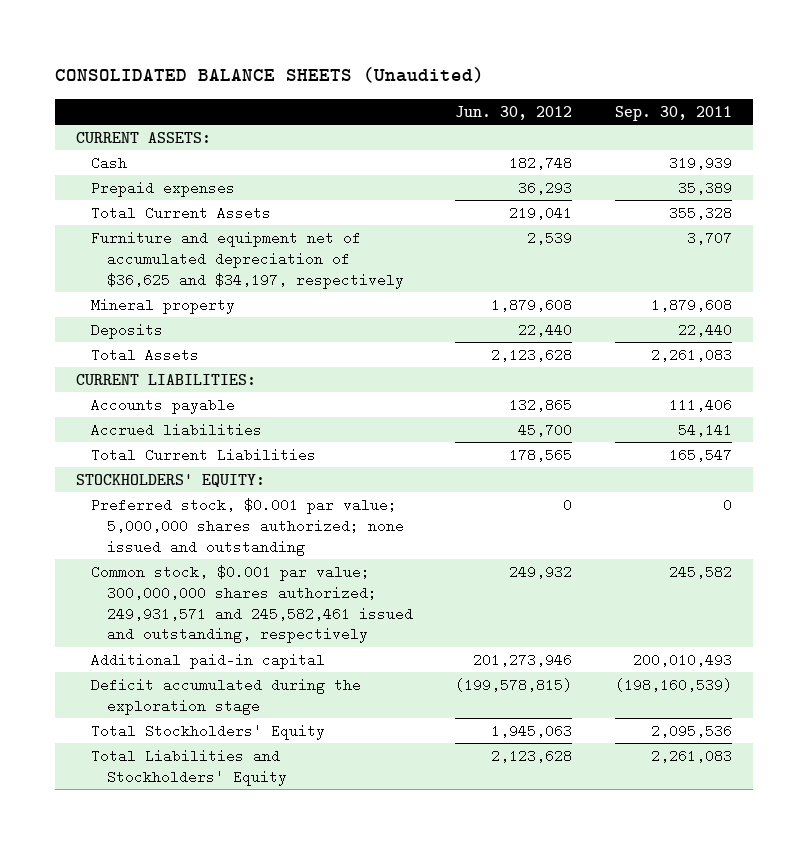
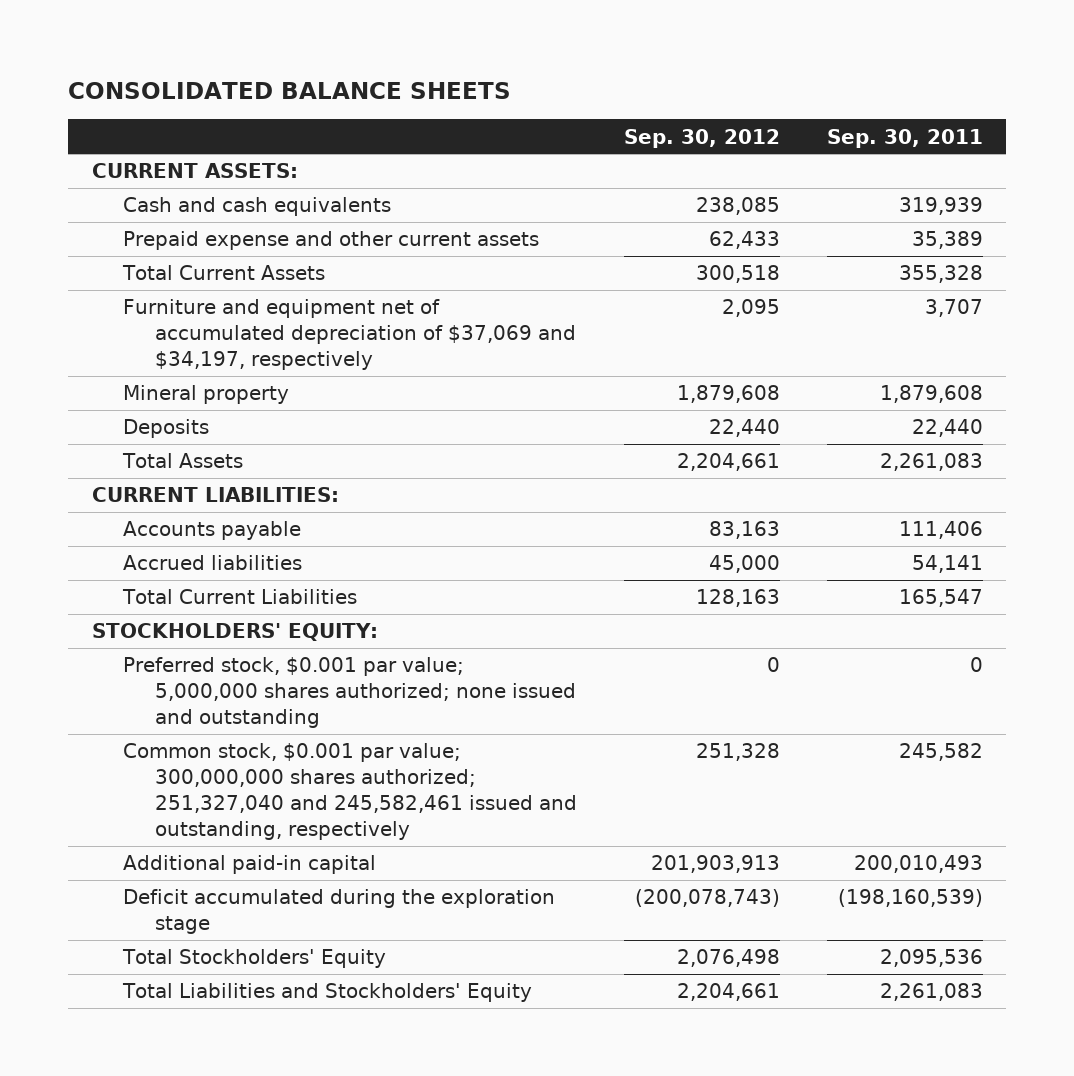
[54,67,484,84] CONSOLIDATED BALANCE SHEETS (Unaudited) -> [68,82,512,100] CONSOLIDATED BALANCE SHEETS
[455,105,573,120] Jun. 30, 2012 -> none
none -> [623,128,780,148] Sep. 30, 2012
[91,155,128,170] Cash -> [123,197,392,217] Cash and cash equivalents
[91,180,236,197] Prepaid expenses -> [123,231,540,251] Prepaid expense and other current assets
[91,230,404,289] Furniture and equipment net of accumulated depreciation of $36,625 and $34,197, respectively -> [123,299,576,371] Furniture and equipment net of accumulated depreciation of $37,069 and $34,197, respectively
[91,564,413,644] Common stock, $0.001 par value; 300,000,000 shares authorized; 249,931,571 and 245,582,461 issued and outstanding, respectively -> [123,743,577,841] Common stock, $0.001 par value; 300,000,000 shares authorized; 251,327,040 and 245,582,461 issued and outstanding, respectively

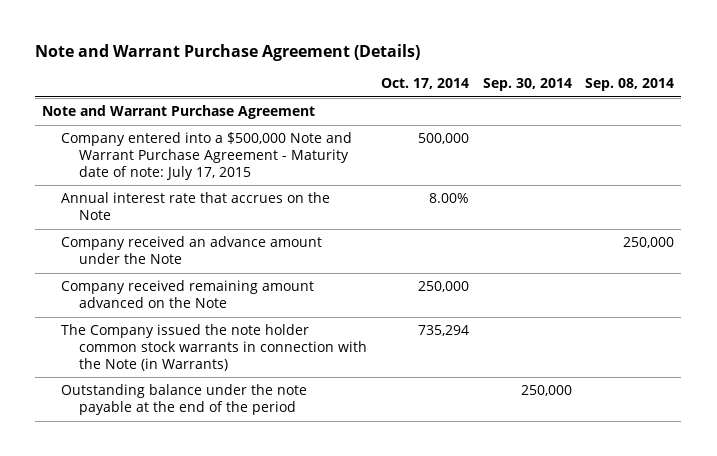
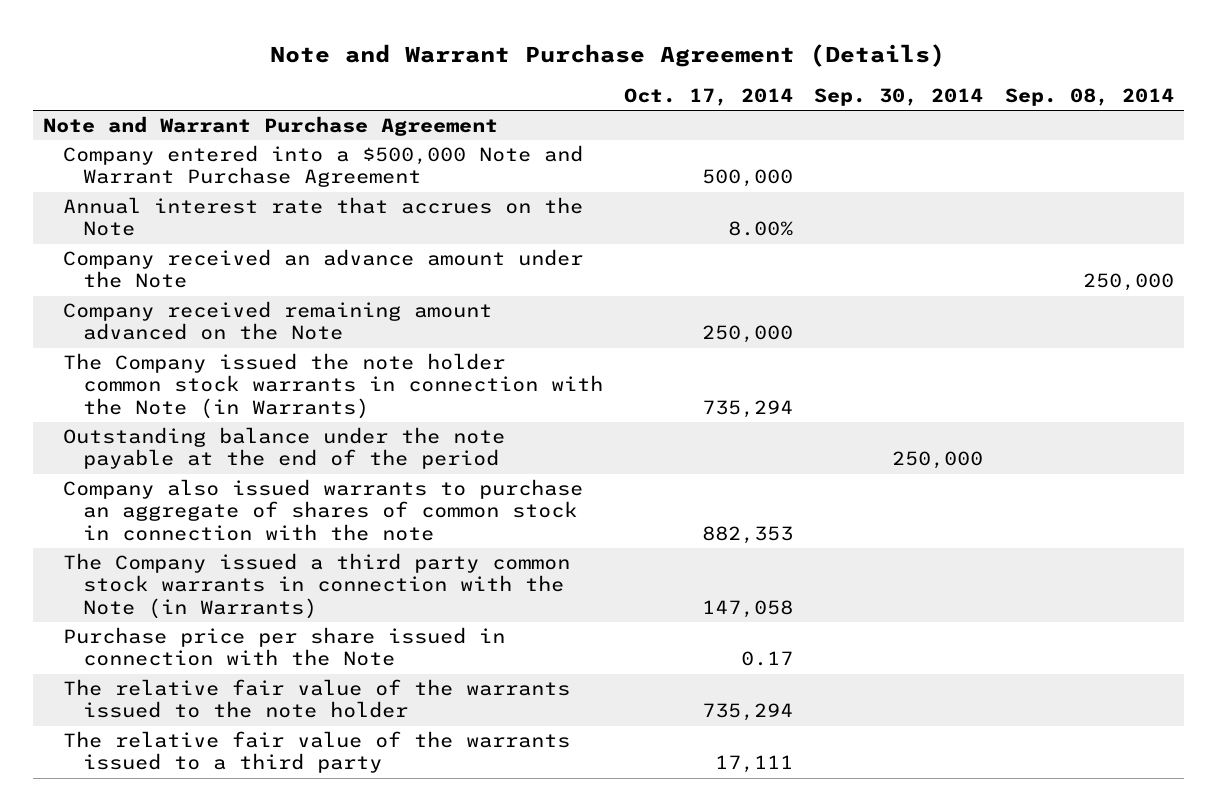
[60,132,352,181] Company entered into a $500,000 Note and Warrant Purchase Agreement - Maturity date of note: July 17, 2015 -> [63,145,584,188] Company entered into a $500,000 Note and Warrant Purchase Agreement
none -> [63,479,584,541] Company also issued warrants to purchase an aggregate of shares of common stock in connection with the note
none -> [63,553,571,619] The Company issued a third party common stock warrants in connection with the Note (in Warrants)
none -> [63,627,506,667] Purchase price per share issued in connection with the Note
none -> [63,679,571,719] The relative fair value of the warrants issued to the note holder
none -> [63,731,571,774] The relative fair value of the warrants issued to a third party

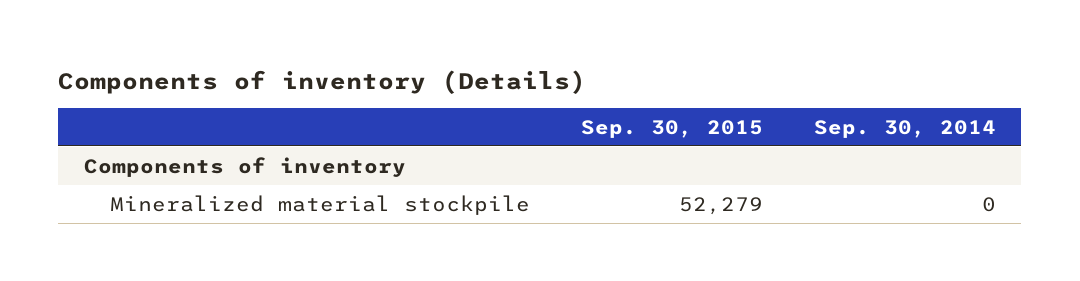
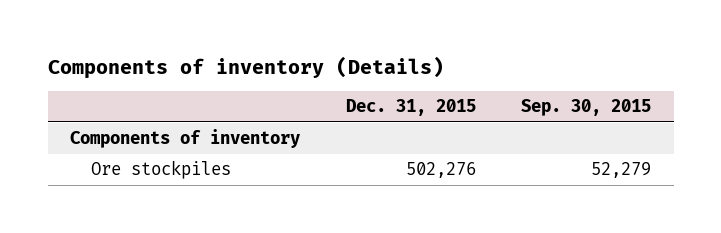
[813,119,996,138] Sep. 30, 2014 -> none
none -> [345,98,476,116] Dec. 31, 2015
[109,194,530,215] Mineralized material stockpile -> [90,160,231,180] Ore stockpiles

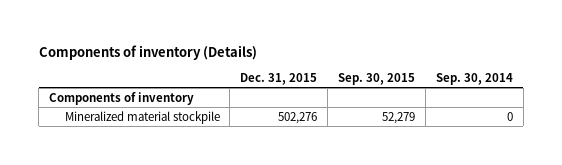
none -> [435,72,513,85] Sep. 30, 2014
[90,160,231,180] Ore stockpiles -> [64,110,220,124] Mineralized material stockpile

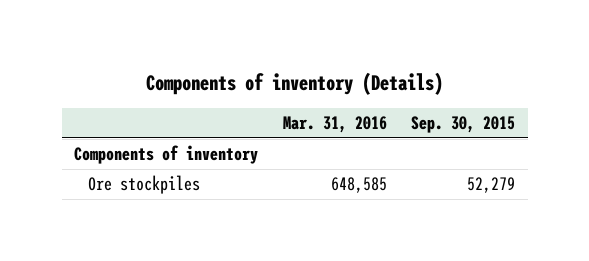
[240,72,318,85] Dec. 31, 2015 -> none
[435,72,513,85] Sep. 30, 2014 -> none
none -> [282,116,387,134] Mar. 31, 2016
[64,110,220,124] Mineralized material stockpile -> [87,175,200,195] Ore stockpiles

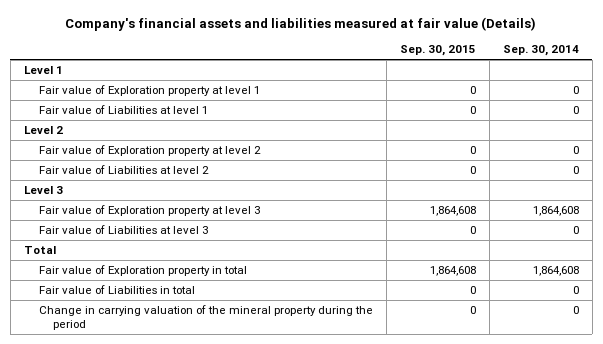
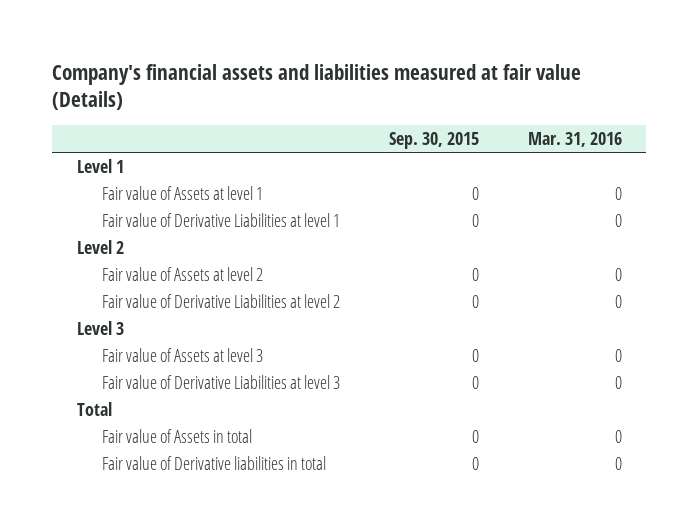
[502,45,579,57] Sep. 30, 2014 -> none
none -> [527,132,622,148] Mar. 31, 2016
[38,84,260,96] Fair value of Exploration property at level 1 -> [101,185,263,200] Fair value of Assets at level 1
[38,104,208,114] Fair value of Liabilities at level 1 -> [101,212,340,227] Fair value of Derivative Liabilities at level 1
[38,144,261,156] Fair value of Exploration property at level 2 -> [101,266,263,281] Fair value of Assets at level 2
[38,164,209,174] Fair value of Liabilities at level 2 -> [101,293,340,308] Fair value of Derivative Liabilities at level 2
[38,204,260,216] Fair value of Exploration property at level 3 -> [101,347,263,362] Fair value of Assets at level 3
[429,205,476,216] 1,864,608 -> [471,348,479,362] 0
[38,224,208,234] Fair value of Liabilities at level 3 -> [101,374,340,389] Fair value of Derivative Liabilities at level 3
[38,304,373,331] Change in carrying valuation of the mineral property during the period -> none
[38,264,247,276] Fair value of Exploration property in total -> [101,428,252,443] Fair value of Assets in total
[429,265,476,276] 1,864,608 -> [471,429,479,443] 0
[38,284,195,294] Fair value of Liabilities in total -> [101,455,326,470] Fair value of Derivative liabilities in total

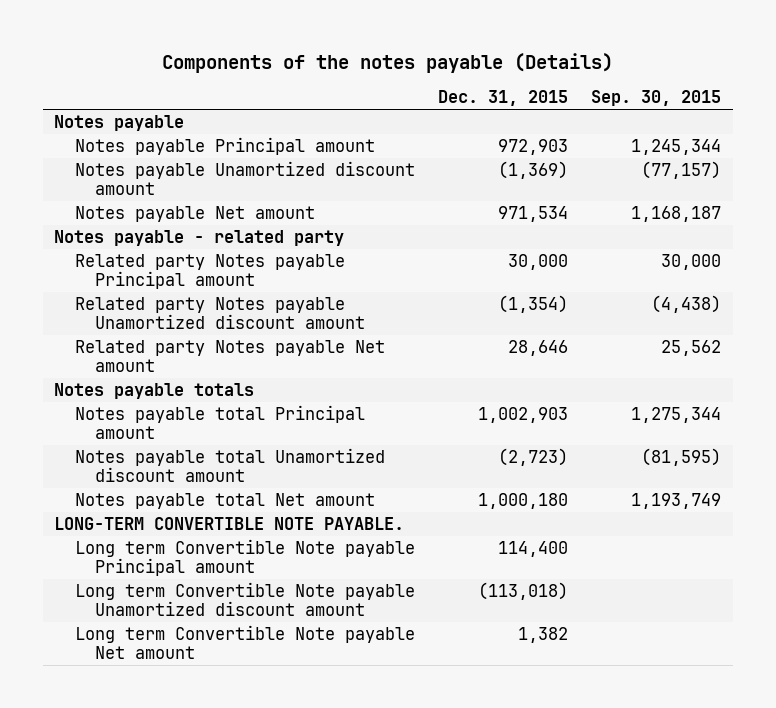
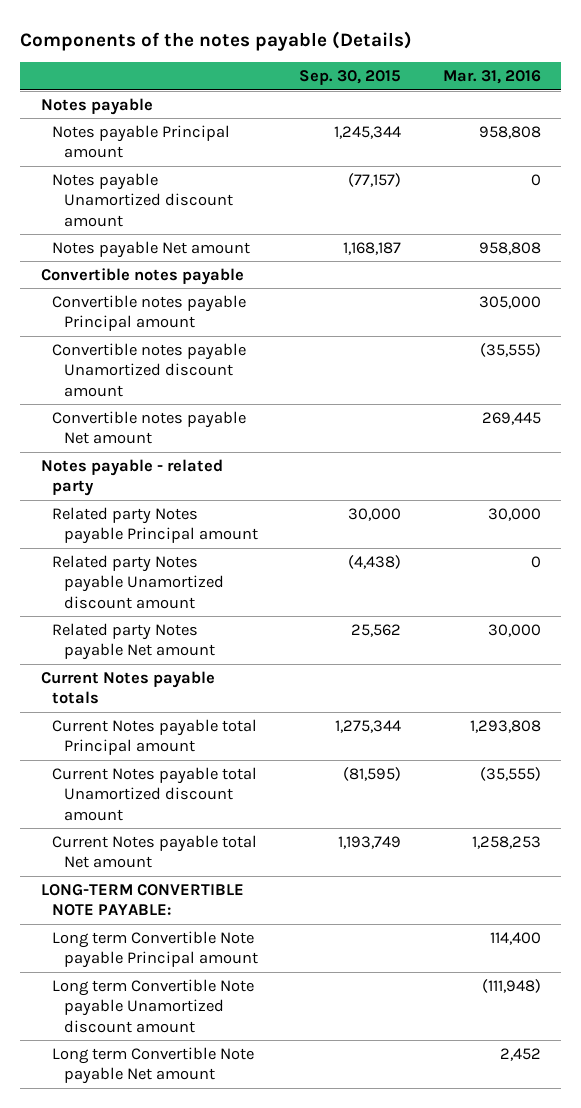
[437,90,568,107] Dec. 31, 2015 -> none
none -> [442,70,541,85] Mar. 31, 2016
none -> [40,267,244,285] Convertible notes payable
none -> [52,294,247,332] Convertible notes payable Principal amount
none -> [52,342,247,397] Convertible notes payable Unamortized discount amount
none -> [52,410,247,445] Convertible notes payable Net amount
[54,382,255,399] Notes payable totals -> [40,670,215,705] Current Notes payable totals
[74,404,365,440] Notes payable total Principal amount -> [52,718,258,756] Current Notes payable total Principal amount
[74,447,385,483] Notes payable total Unamortized discount amount -> [52,766,258,821] Current Notes payable total Unamortized discount amount
[74,492,375,509] Notes payable total Net amount -> [52,834,258,869] Current Notes payable total Net amount
[54,516,405,530] LONG-TERM CONVERTIBLE NOTE PAYABLE. -> [40,883,244,917] LONG-TERM CONVERTIBLE NOTE PAYABLE:

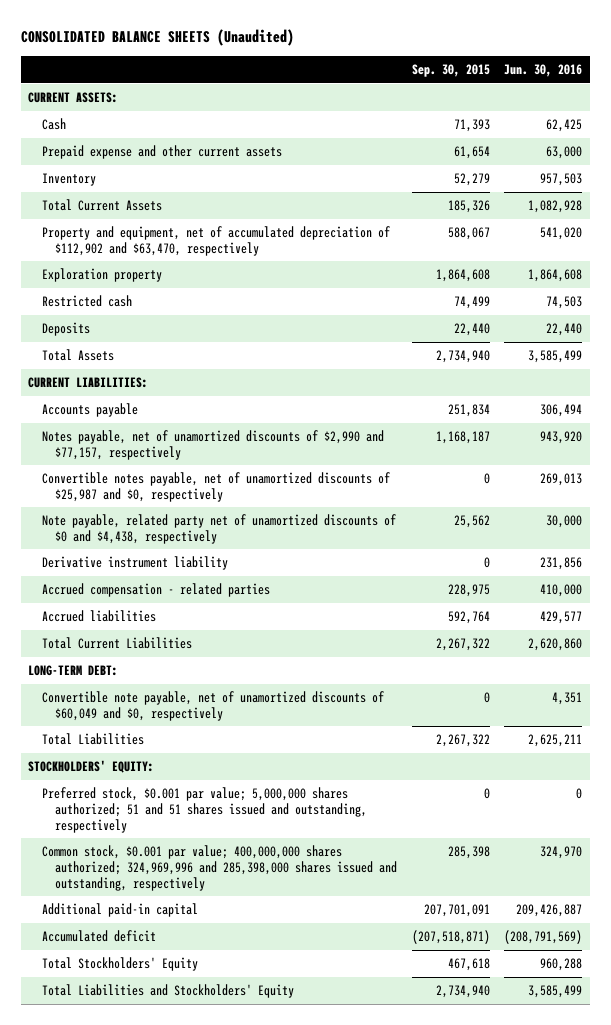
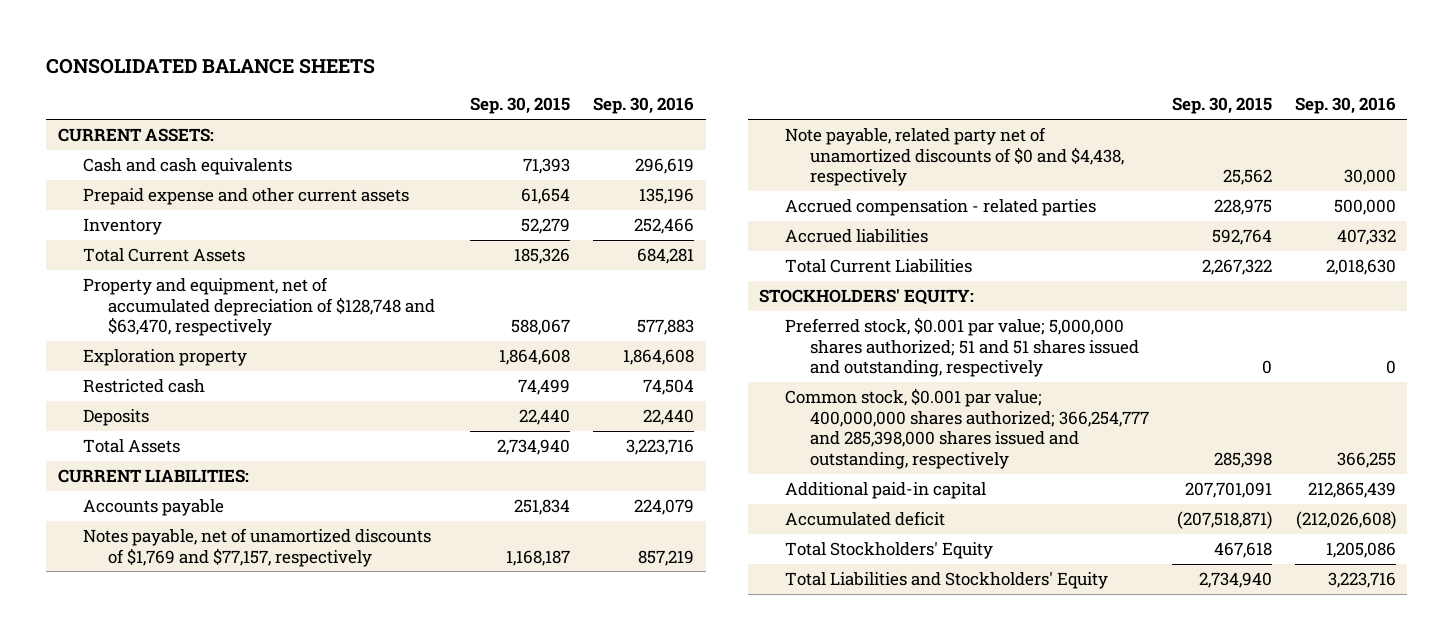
[21,29,295,47] CONSOLIDATED BALANCE SHEETS (Unaudited) -> [46,57,376,74] CONSOLIDATED BALANCE SHEETS
[504,64,583,78] Jun. 30, 2016 -> none
none -> [593,97,695,115] Sep. 30, 2016
[41,118,66,131] Cash -> [83,157,293,175] Cash and cash equivalents
[41,226,390,256] Property and equipment, net of accumulated depreciation of $112,902 and $63,470, respectively -> [83,276,436,337] Property and equipment, net of accumulated depreciation of $128,748 and $63,470, respectively
[41,472,390,502] Convertible notes payable, net of unamortized discounts of $25,987 and $0, respectively -> none
[41,430,384,460] Notes payable, net of unamortized discounts of $2,990 and $77,157, respectively -> [83,527,432,567] Notes payable, net of unamortized discounts of $1,769 and $77,157, respectively
[41,556,228,571] Derivative instrument liability -> none
[28,665,119,677] LONG-TERM DEBT: -> none
[41,691,384,721] Convertible note payable, net of unamortized discounts of $60,049 and $0, respectively -> none
[41,733,144,746] Total Liabilities -> none
[41,845,398,891] Common stock, $0.001 par value; 400,000,000 shares authorized; 324,969,996 and 285,398,000 shares issued and outstanding, respectively -> [784,387,1149,469] Common stock, $0.001 par value; 400,000,000 shares authorized; 366,254,777 and 285,398,000 shares issued and outstanding, respectively

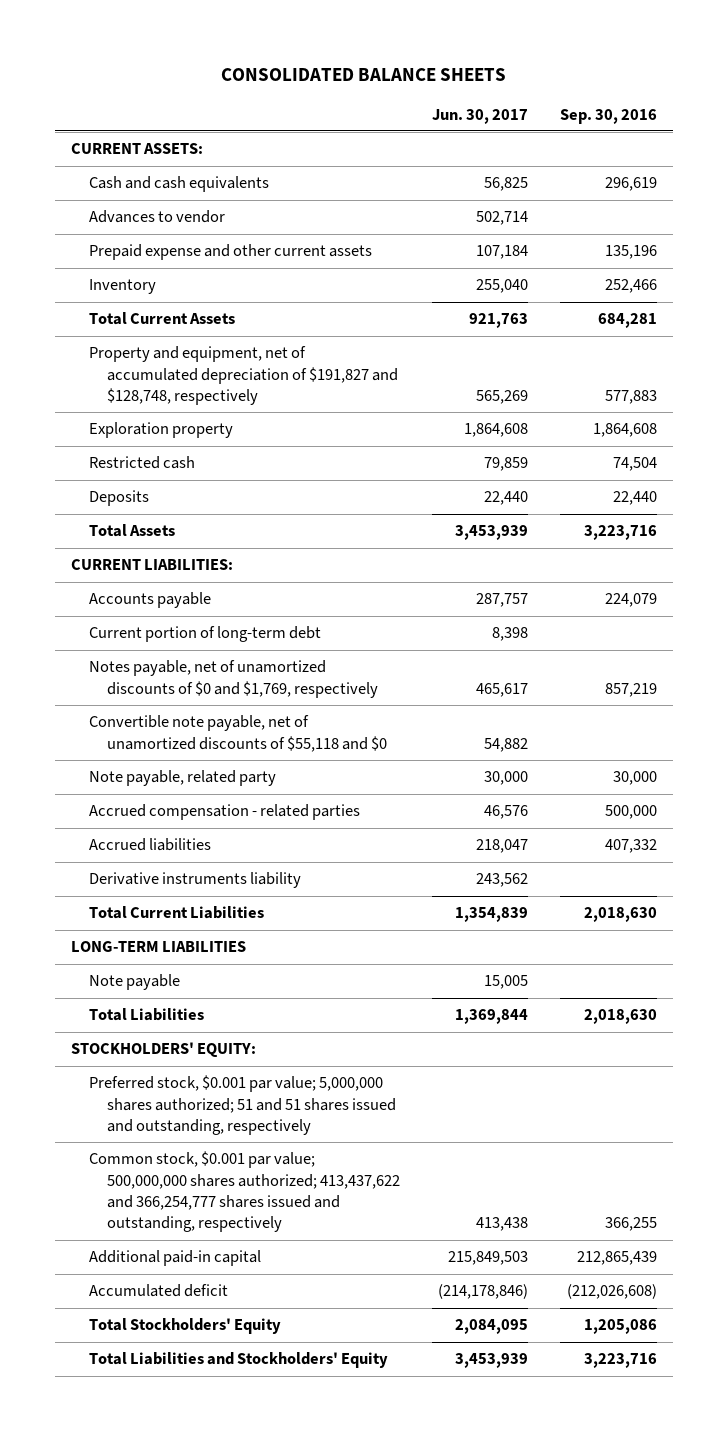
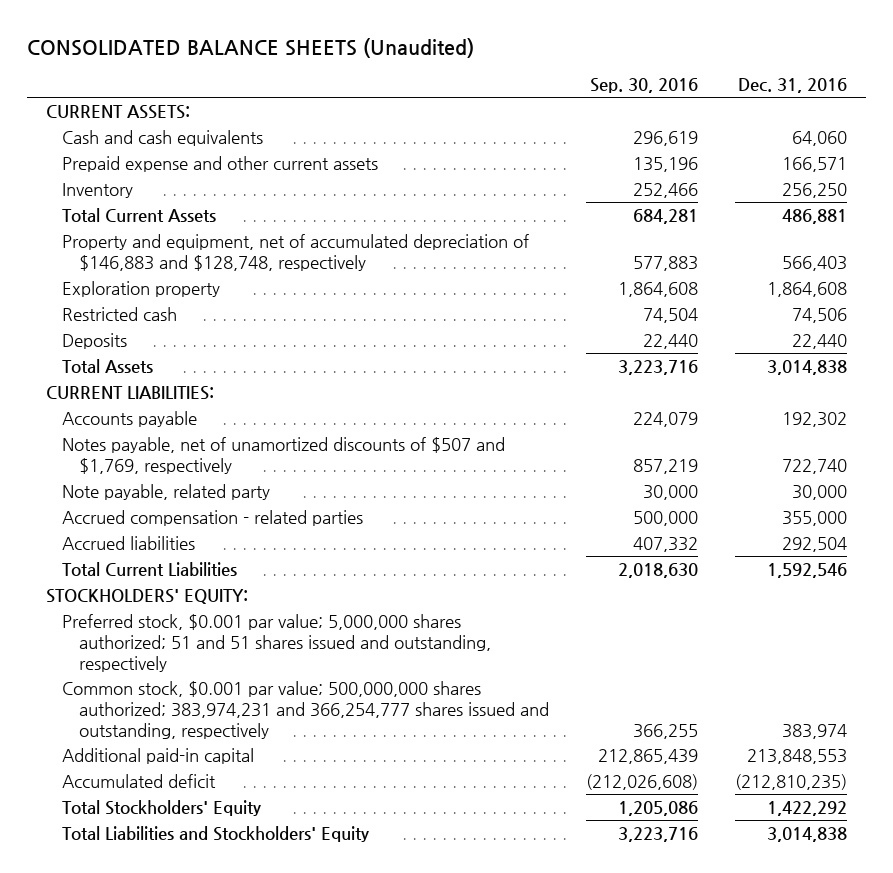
[221,67,507,81] CONSOLIDATED BALANCE SHEETS -> [27,38,475,59] CONSOLIDATED BALANCE SHEETS (Unaudited)
[432,108,529,124] Jun. 30, 2017 -> none
none -> [738,78,848,94] Dec. 31, 2016
[89,210,226,224] Advances to vendor -> none
[89,346,399,405] Property and equipment, net of accumulated depreciation of $191,827 and $128,748, respectively -> [62,233,530,271] Property and equipment, net of accumulated depreciation of $146,883 and $128,748, respectively
[89,626,322,643] Current portion of long-term debt -> none
[89,715,388,752] Convertible note payable, net of unamortized discounts of $55,118 and $0 -> none
[89,660,379,698] Notes payable, net of unamortized discounts of $0 and $1,769, respectively -> [62,436,506,474] Notes payable, net of unamortized discounts of $507 and $1,769, respectively
[89,872,302,889] Derivative instruments liability -> none
[71,941,247,953] LONG-TERM LIABILITIES -> none
[89,974,181,991] Note payable -> none
[89,1008,205,1022] Total Liabilities -> none
[89,1151,401,1233] Common stock, $0.001 par value; 500,000,000 shares authorized; 413,437,622 and 366,254,777 shares issued and outstanding, respectively -> [62,680,549,739] Common stock, $0.001 par value; 500,000,000 shares authorized; 383,974,231 and 366,254,777 shares issued and outstanding, respectively

